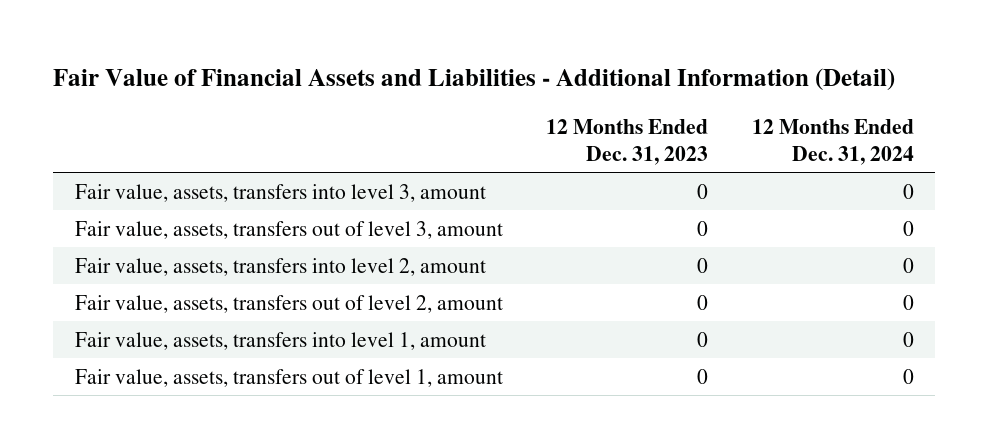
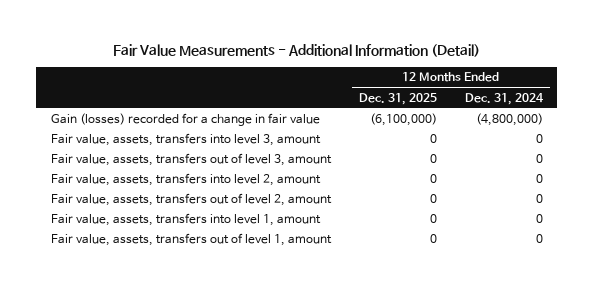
[52,68,895,92] Fair Value of Financial Assets and Liabilities - Additional Information (Detail) -> [112,43,480,57] Fair Value Measurements - Additional Information (Detail)
[546,118,709,165] 12 Months Ended Dec. 31, 2023 -> none
none -> [358,92,437,105] Dec. 31, 2025
none -> [50,113,320,127] Gain (losses) recorded for a change in fair value

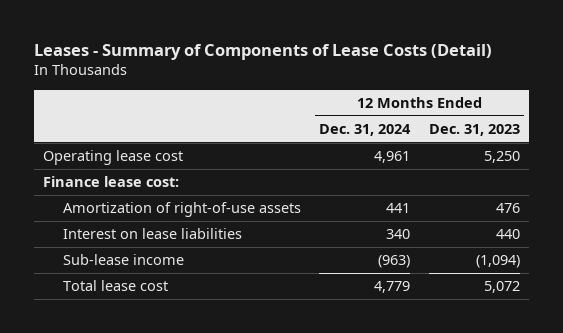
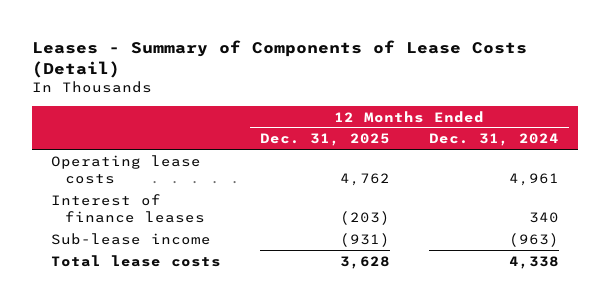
[428,123,520,136] Dec. 31, 2023 -> none
none -> [259,133,390,147] Dec. 31, 2025
[42,176,179,188] Finance lease cost: -> none
[62,202,301,218] Amortization of right-of-use assets -> none
[62,228,242,240] Interest on lease liabilities -> none
[42,150,183,166] Operating lease cost -> [51,154,202,184] Operating lease costs
none -> [51,193,206,223] Interest of finance leases
[62,280,168,292] Total lease cost -> [51,254,222,267] Total lease costs
[374,281,411,294] 4,779 -> [508,255,559,269] 4,338

